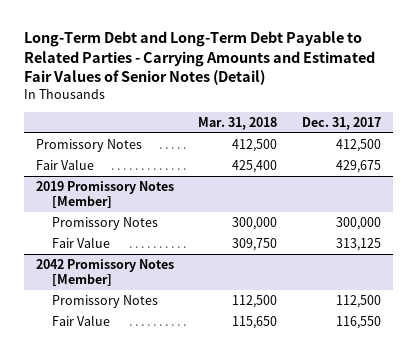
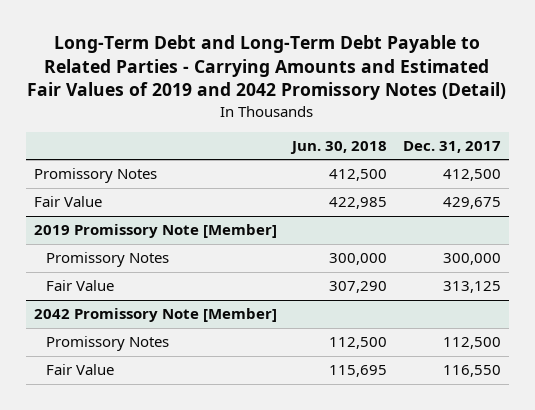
[23,31,375,86] Long-Term Debt and Long-Term Debt Payable to Related Parties - Carrying Amounts and Estimated Fair Values of Senior Notes (Detail) -> [27,35,507,101] Long-Term Debt and Long-Term Debt Payable to Related Parties - Carrying Amounts and Estimated Fair Values of 2019 and 2042 Promissory Notes (Detail)
[198,116,278,130] Mar. 31, 2018 -> none
none -> [290,141,388,155] Jun. 30, 2018
[36,181,175,209] 2019 Promissory Notes [Member] -> [33,224,277,239] 2019 Promissory Note [Member]
[36,259,175,287] 2042 Promissory Notes [Member] -> [33,308,277,323] 2042 Promissory Note [Member]

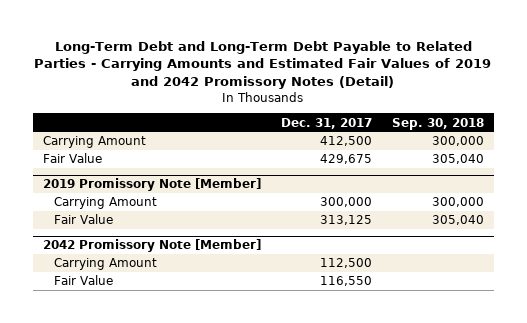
[290,141,388,155] Jun. 30, 2018 -> none
none -> [391,117,484,130] Sep. 30, 2018
[33,168,157,184] Promissory Notes -> [42,136,146,149] Carrying Amount
[45,252,169,268] Promissory Notes -> [54,197,158,210] Carrying Amount
[45,336,169,352] Promissory Notes -> [54,258,158,271] Carrying Amount

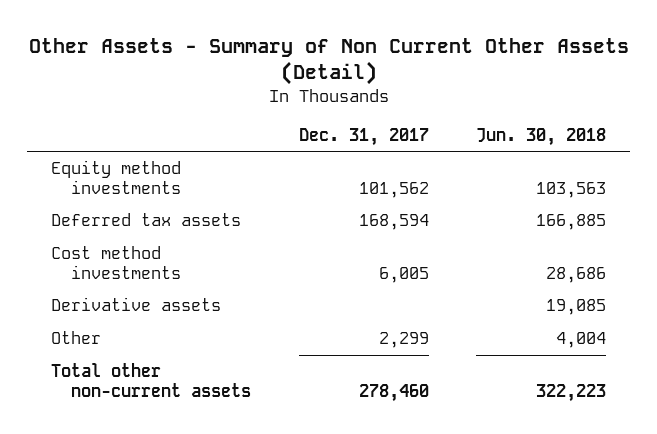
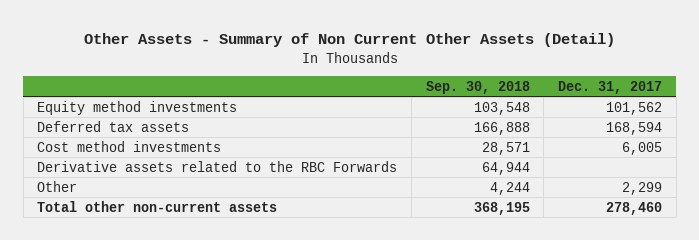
[476,127,607,146] Jun. 30, 2018 -> none
none -> [425,80,530,94] Sep. 30, 2018
[50,297,221,312] Derivative assets -> [37,160,398,172] Derivative assets related to the RBC Forwards

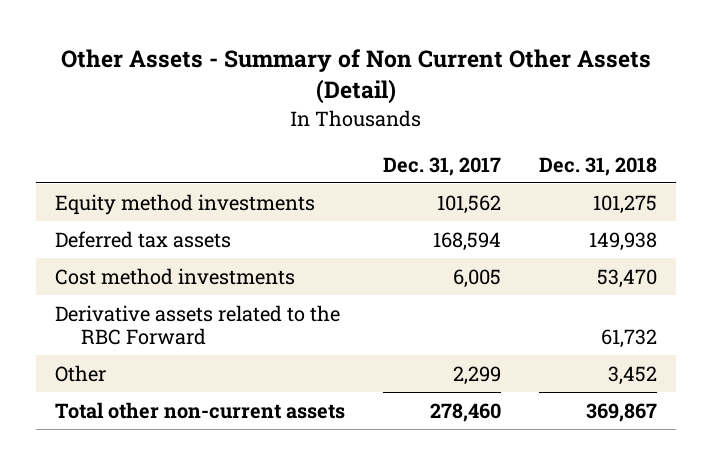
[425,80,530,94] Sep. 30, 2018 -> none
none -> [539,156,658,176] Dec. 31, 2018
[37,160,398,172] Derivative assets related to the RBC Forwards -> [54,304,340,346] Derivative assets related to the RBC Forward

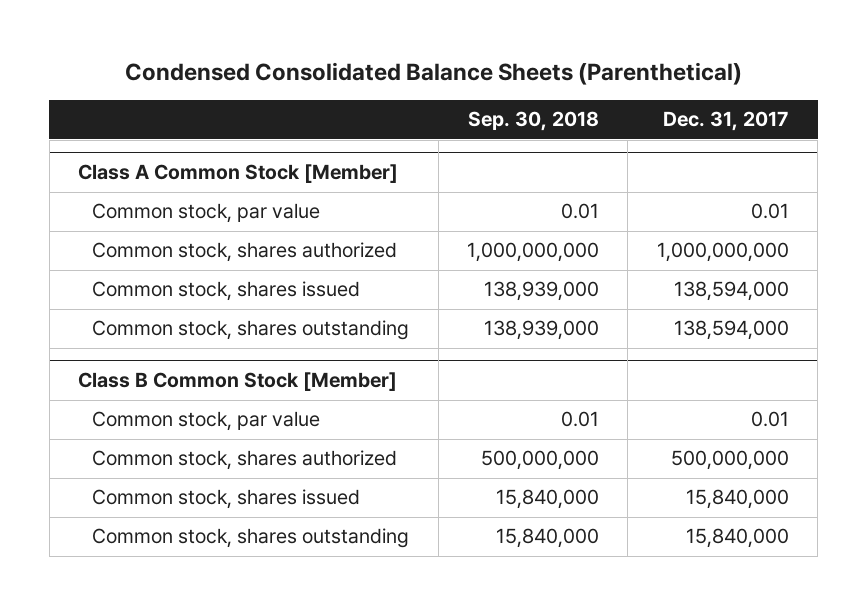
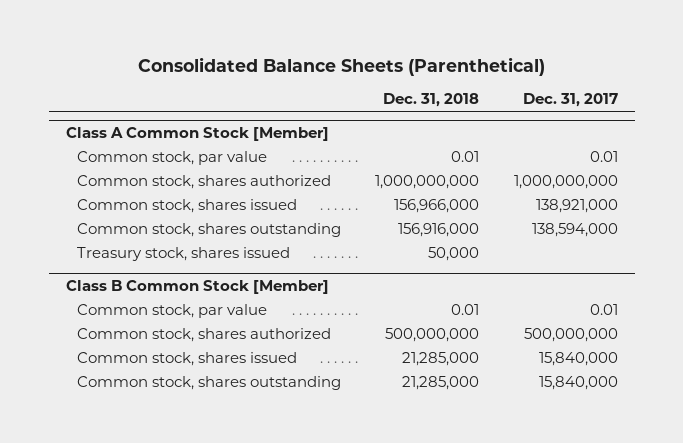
[124,62,742,86] Condensed Consolidated Balance Sheets (Parenthetical) -> [137,56,545,76] Consolidated Balance Sheets (Parenthetical)
[468,111,600,132] Sep. 30, 2018 -> none
none -> [383,93,480,108] Dec. 31, 2018
[673,281,789,302] 138,594,000 -> [535,199,618,214] 138,921,000
none -> [76,247,290,262] Treasury stock, shares issued

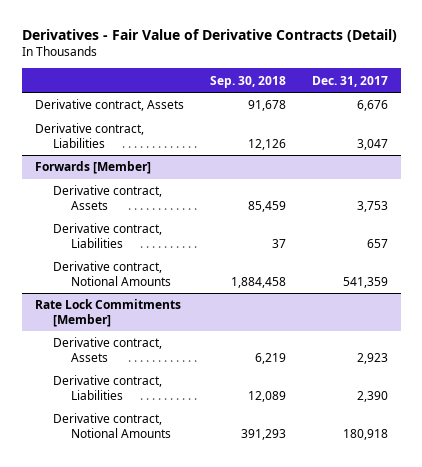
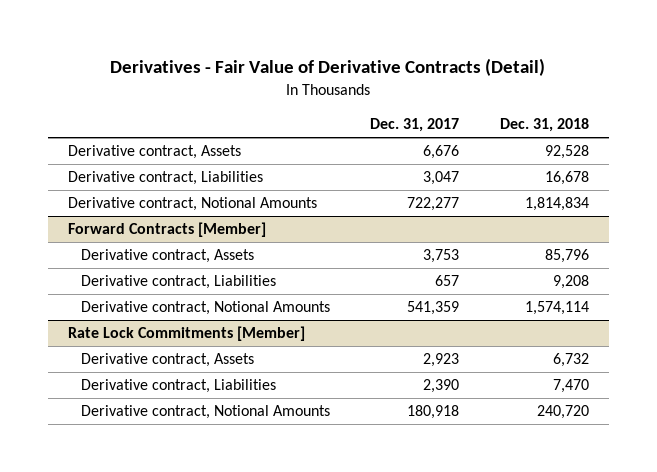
[209,75,286,88] Sep. 30, 2018 -> none
none -> [499,118,589,133] Dec. 31, 2018
none -> [67,197,317,212] Derivative contract, Notional Amounts
[34,161,151,175] Forwards [Member] -> [67,222,266,238] Forward Contracts [Member]

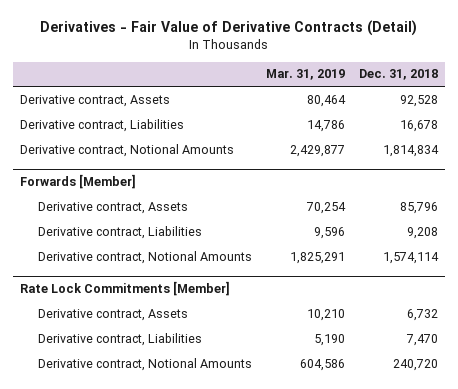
[370,118,460,133] Dec. 31, 2017 -> none
none -> [266,69,346,81] Mar. 31, 2019
[67,222,266,238] Forward Contracts [Member] -> [20,174,137,190] Forwards [Member]

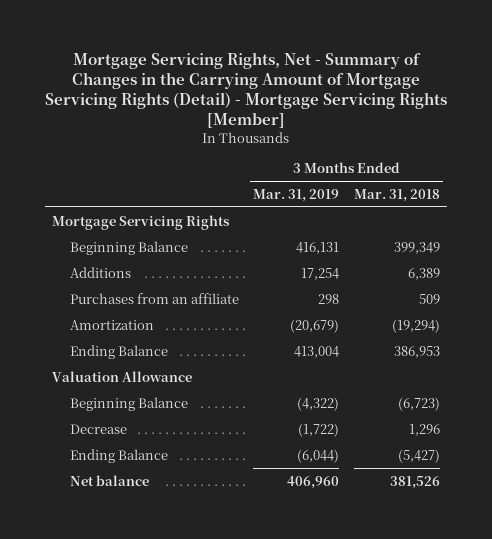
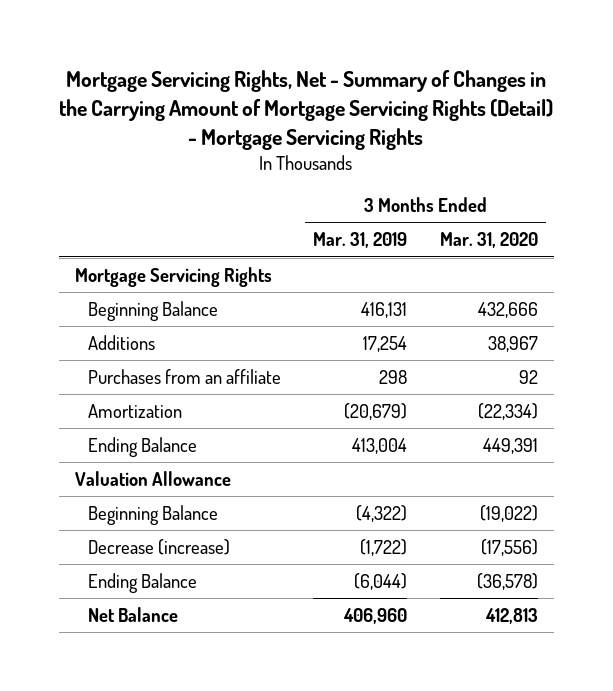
[44,51,447,129] Mortgage Servicing Rights, Net - Summary of Changes in the Carrying Amount of Mortgage Servicing Rights (Detail) - Mortgage Servicing Rights [Member] -> [59,70,554,151] Mortgage Servicing Rights, Net - Summary of Changes in the Carrying Amount of Mortgage Servicing Rights (Detail) - Mortgage Servicing Rights
[353,188,440,202] Mar. 31, 2018 -> none
none -> [439,232,538,249] Mar. 31, 2020
[69,423,127,434] Decrease -> [88,538,231,555] Decrease (increase)
[69,474,149,486] Net balance -> [88,606,179,622] Net Balance

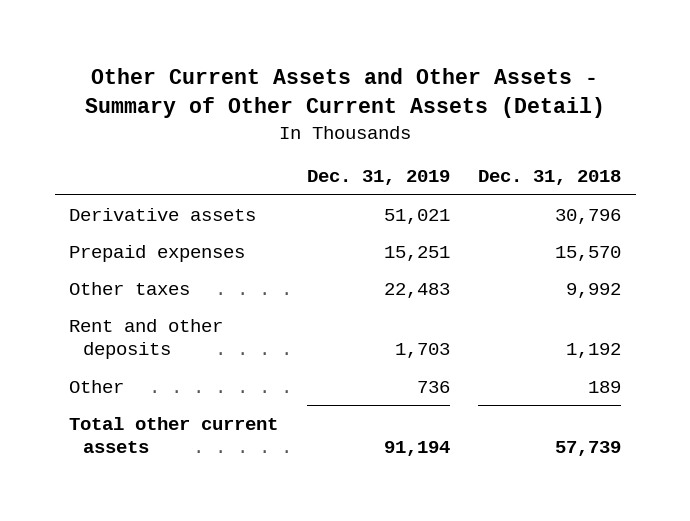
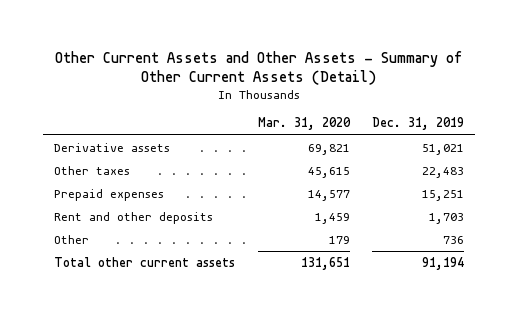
[478,170,622,186] Dec. 31, 2018 -> none
none -> [257,117,351,131] Mar. 31, 2020
[69,244,246,262] Prepaid expenses -> [54,188,165,201] Prepaid expenses

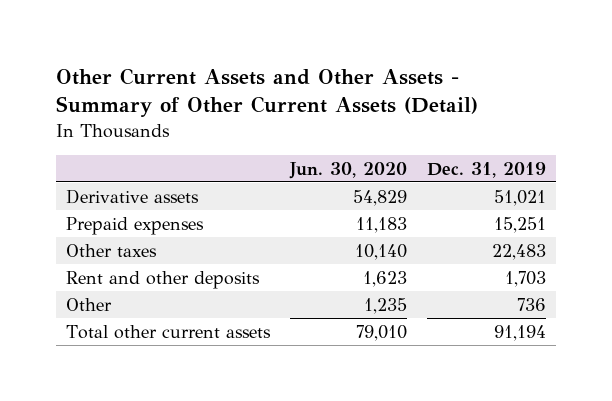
[257,117,351,131] Mar. 31, 2020 -> none
none -> [289,161,408,179] Jun. 30, 2020
[54,165,131,175] Other taxes -> [66,243,158,257] Other taxes

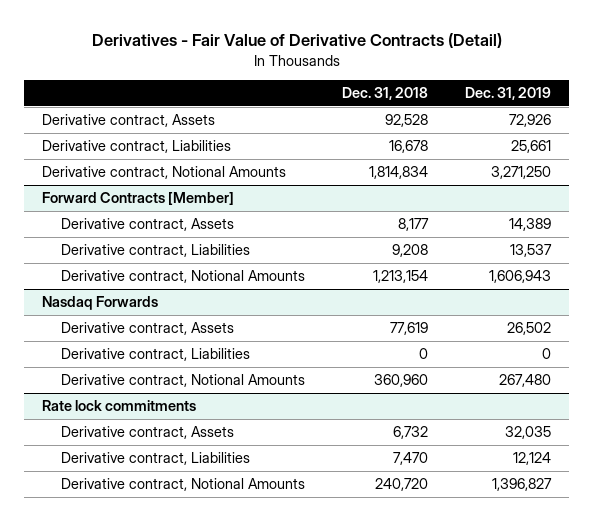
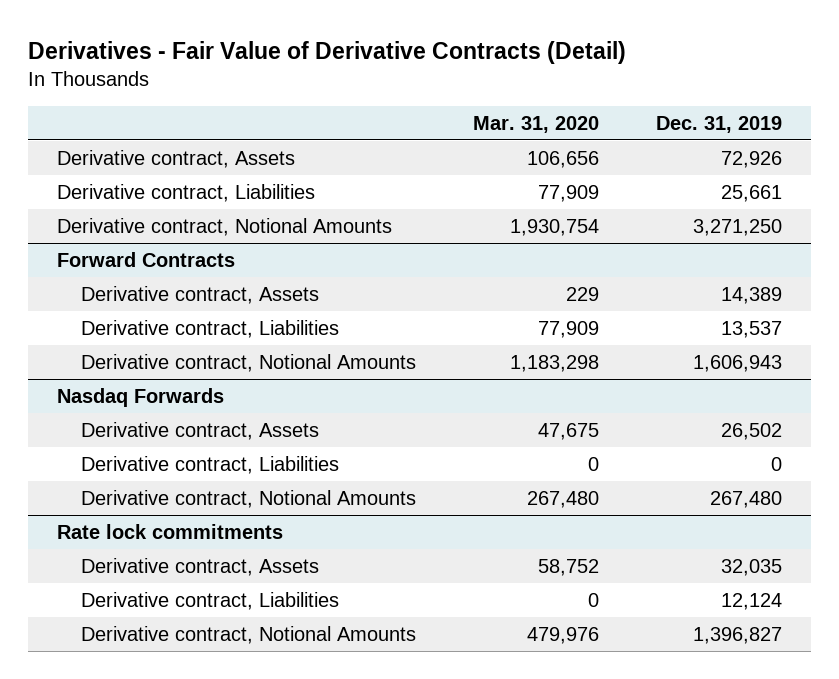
[342,87,429,101] Dec. 31, 2018 -> none
none -> [473,115,600,133] Mar. 31, 2020
[42,192,235,206] Forward Contracts [Member] -> [56,251,235,267] Forward Contracts

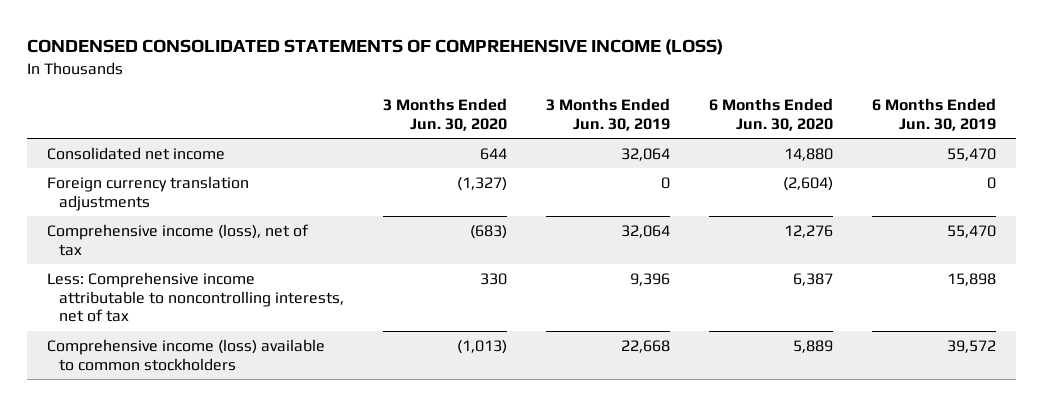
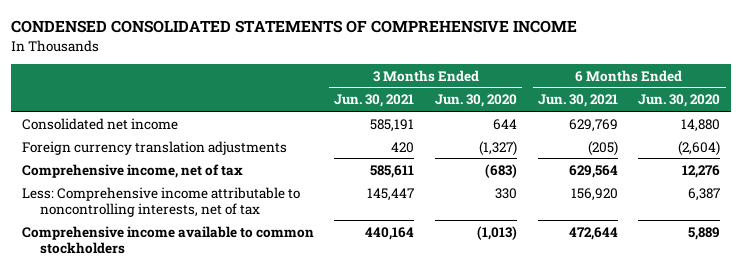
[27,39,724,56] CONDENSED CONSOLIDATED STATEMENTS OF COMPREHENSIVE INCOME (LOSS) -> [11,20,578,34] CONDENSED CONSOLIDATED STATEMENTS OF COMPREHENSIVE INCOME
[546,97,671,131] 3 Months Ended Jun. 30, 2019 -> none
[872,97,997,131] 6 Months Ended Jun. 30, 2019 -> none
none -> [334,94,415,108] Jun. 30, 2021
none -> [537,94,618,108] Jun. 30, 2021
[46,223,309,256] Comprehensive income (loss), net of tax -> [21,163,243,178] Comprehensive income, net of tax
[46,338,325,371] Comprehensive income (loss) available to common stockholders -> [21,225,314,254] Comprehensive income available to common stockholders

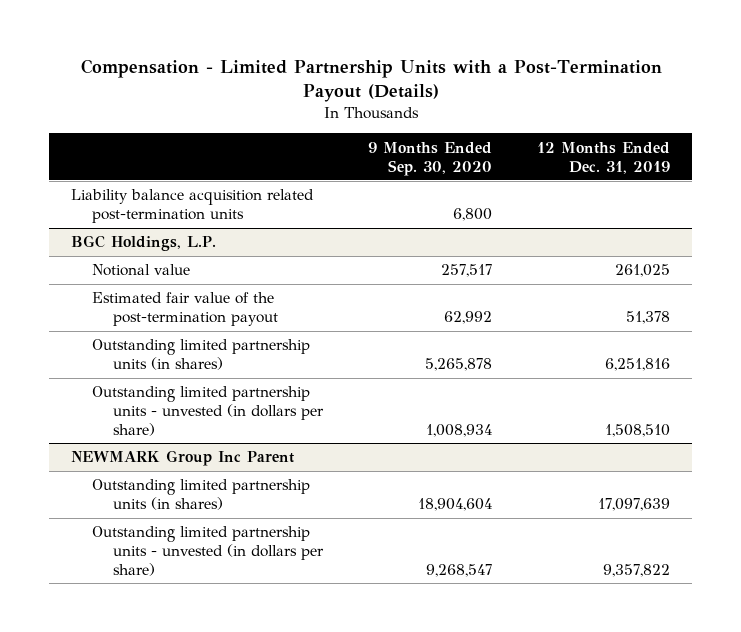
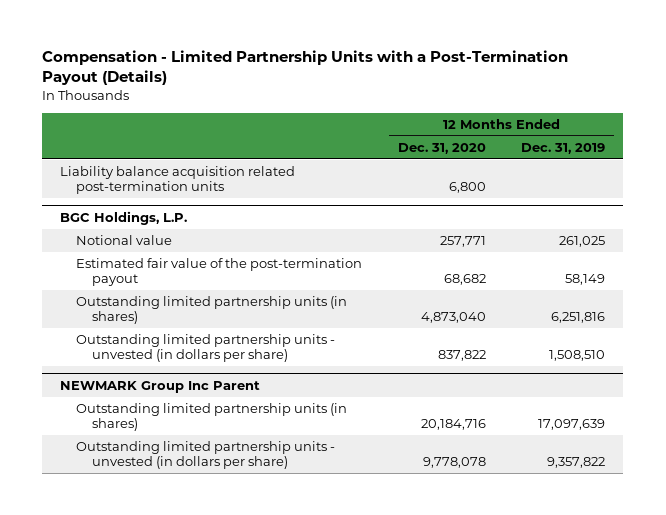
[368,141,493,176] 9 Months Ended Sep. 30, 2020 -> none
none -> [397,142,486,154] Dec. 31, 2020
[625,311,670,325] 51,378 -> [565,274,606,286] 58,149

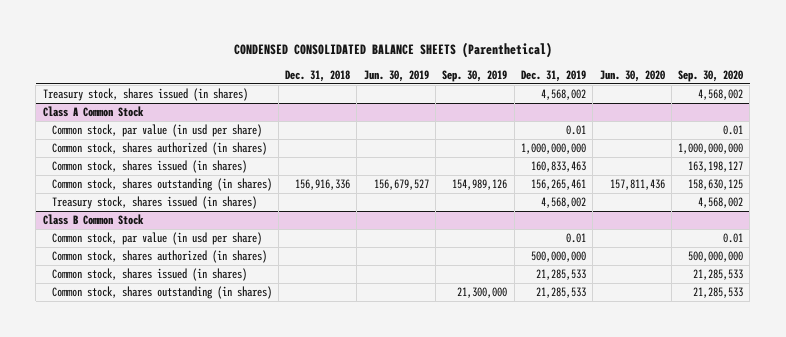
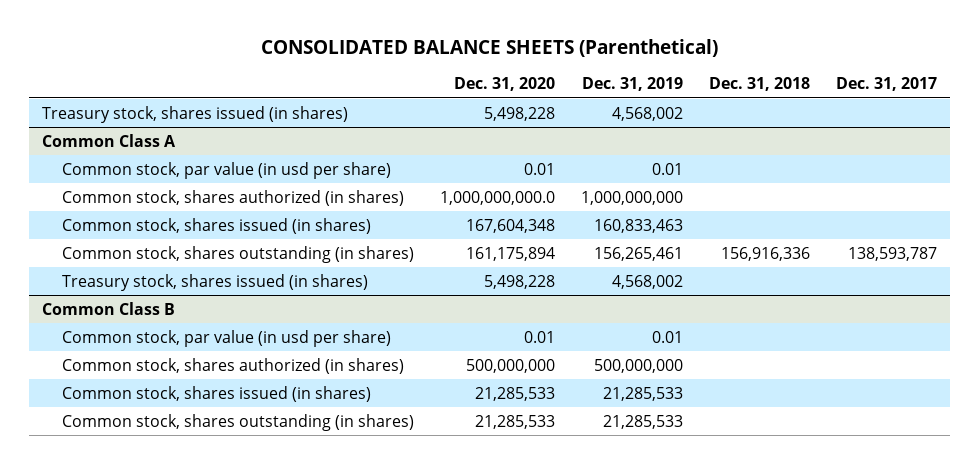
[233,42,552,59] CONDENSED CONSOLIDATED BALANCE SHEETS (Parenthetical) -> [261,38,719,57] CONSOLIDATED BALANCE SHEETS (Parenthetical)
[363,69,429,82] Jun. 30, 2019 -> none
[442,69,508,82] Sep. 30, 2019 -> none
[599,69,665,82] Jun. 30, 2020 -> none
[678,69,744,82] Sep. 30, 2020 -> none
none -> [453,77,555,92] Dec. 31, 2020
none -> [835,77,937,92] Dec. 31, 2017
[42,106,144,118] Class A Common Stock -> [41,133,176,147] Common Class A
[42,214,144,226] Class B Common Stock -> [41,301,175,315] Common Class B

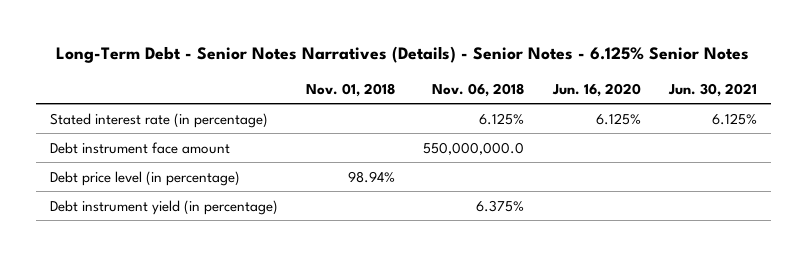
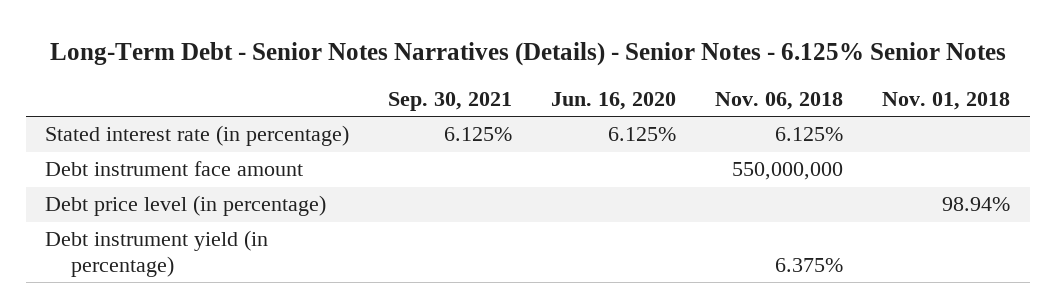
[667,82,757,97] Jun. 30, 2021 -> none
none -> [388,92,513,112] Sep. 30, 2021
[423,141,525,155] 550,000,000.0 -> [732,162,844,181] 550,000,000

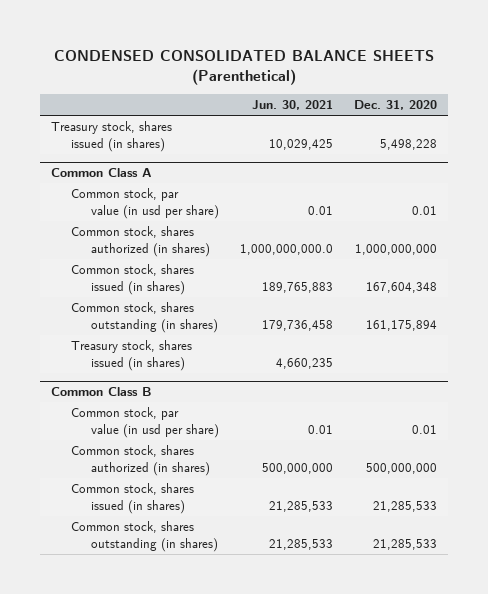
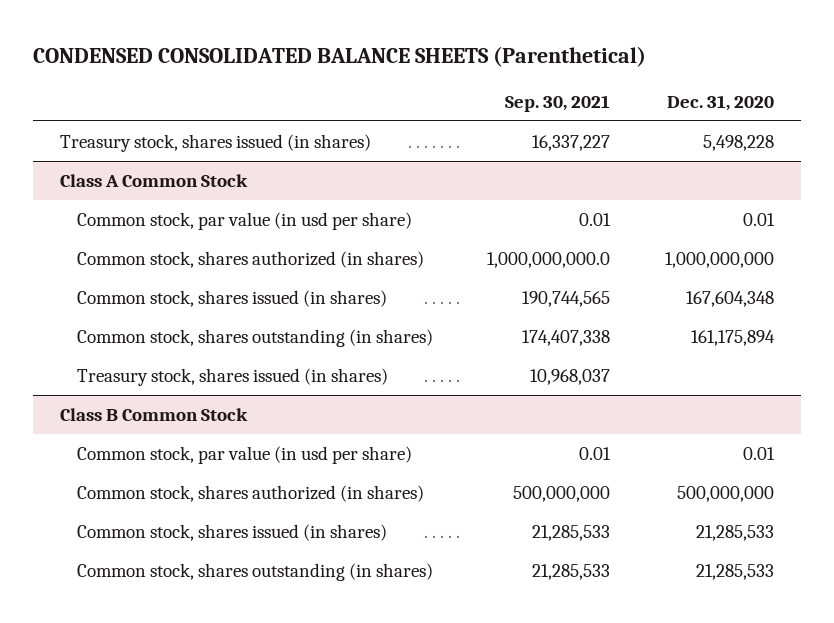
[251,100,333,111] Jun. 30, 2021 -> none
none -> [505,94,611,112] Sep. 30, 2021
[50,168,152,178] Common Class A -> [60,173,249,187] Class A Common Stock
[50,387,152,397] Common Class B -> [60,407,249,421] Class B Common Stock

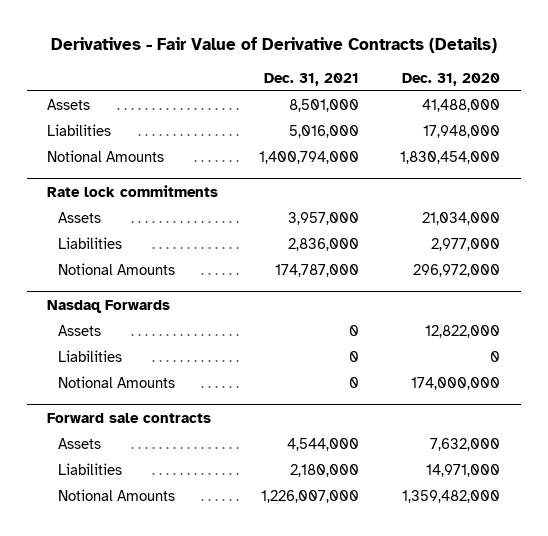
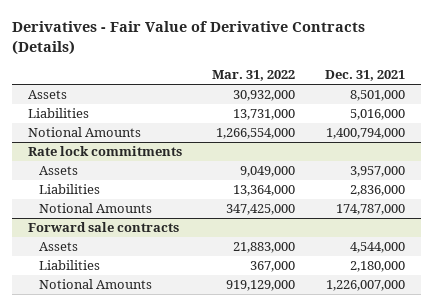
[402,72,501,86] Dec. 31, 2020 -> none
none -> [211,70,295,82] Mar. 31, 2022
[47,299,171,313] Nasdaq Forwards -> none
[58,325,102,337] Assets -> none
[58,350,123,363] Liabilities -> none
[58,376,176,389] Notional Amounts -> none

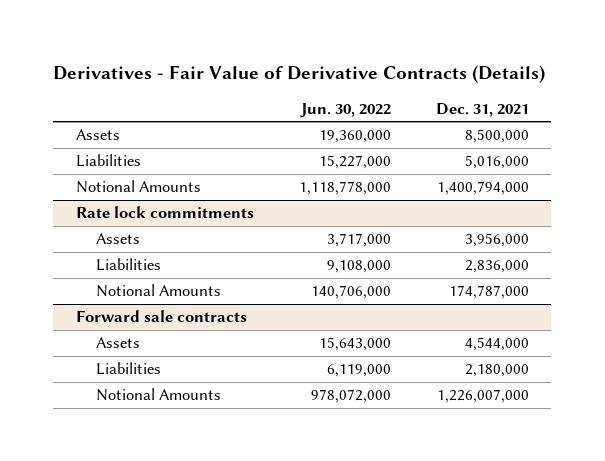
[211,70,295,82] Mar. 31, 2022 -> none
none -> [299,102,391,118] Jun. 30, 2022
[350,90,406,102] 8,501,000 -> [464,129,529,144] 8,500,000
[350,166,406,178] 3,957,000 -> [464,233,529,248] 3,956,000

